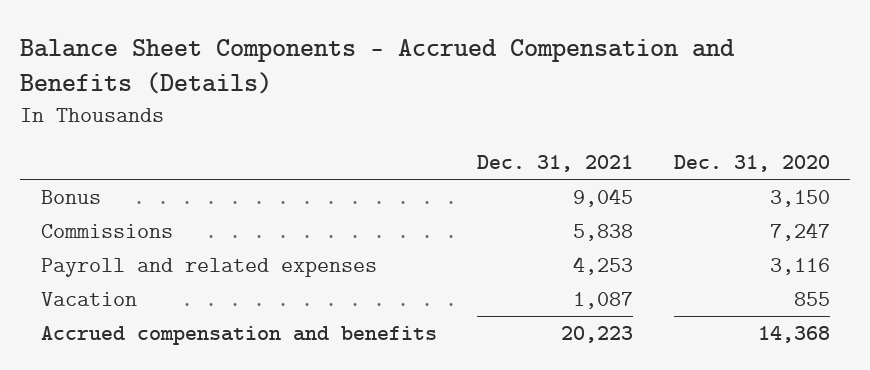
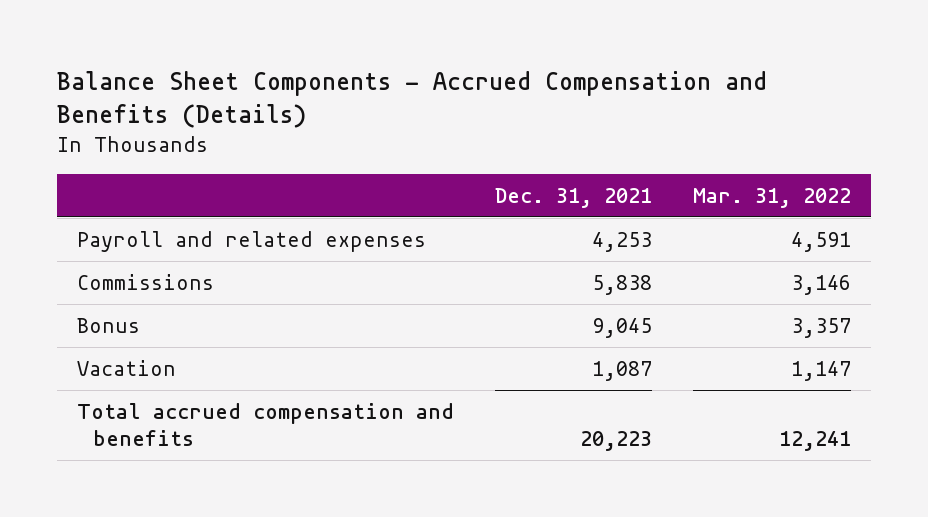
[673,155,830,173] Dec. 31, 2020 -> none
none -> [692,187,851,208] Mar. 31, 2022
[40,224,173,239] Commissions -> [76,273,214,290] Commissions
[40,190,101,205] Bonus -> [76,317,140,333] Bonus
[40,326,437,346] Accrued compensation and benefits -> [76,402,454,447] Total accrued compensation and benefits

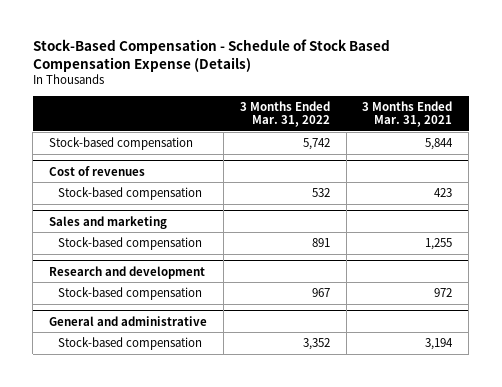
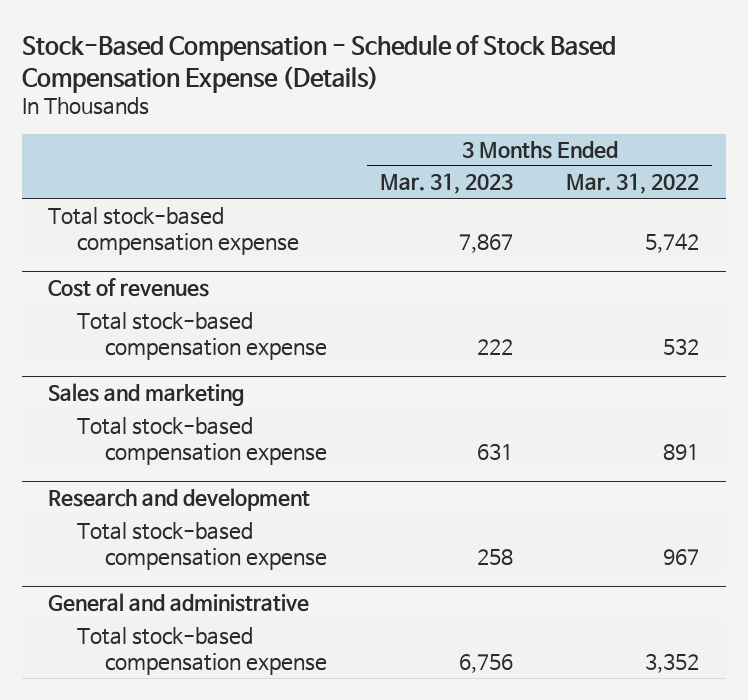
[362,100,453,128] 3 Months Ended Mar. 31, 2021 -> none
none -> [380,173,514,195] Mar. 31, 2023
[49,136,194,150] Stock-based compensation -> [48,206,299,256] Total stock-based compensation expense
[57,186,202,200] Stock-based compensation -> [76,311,328,361] Total stock-based compensation expense
[57,236,202,250] Stock-based compensation -> [76,416,328,466] Total stock-based compensation expense
[57,286,202,300] Stock-based compensation -> [76,521,328,571] Total stock-based compensation expense
[57,336,202,350] Stock-based compensation -> [76,626,328,676] Total stock-based compensation expense

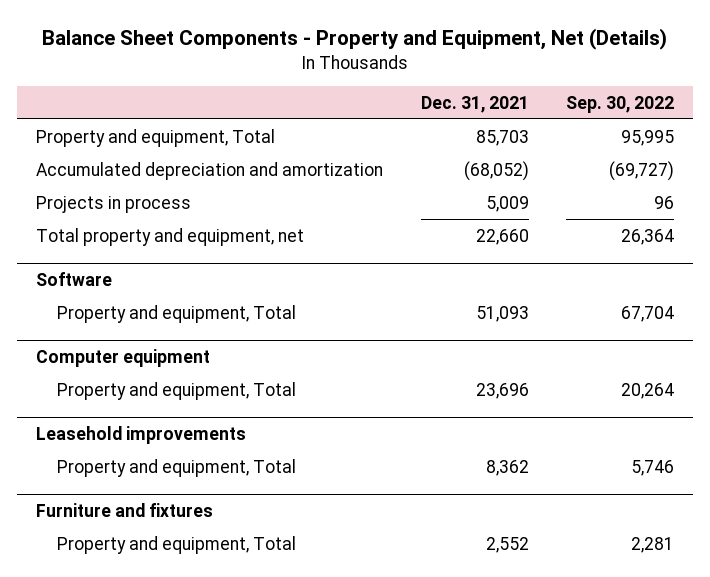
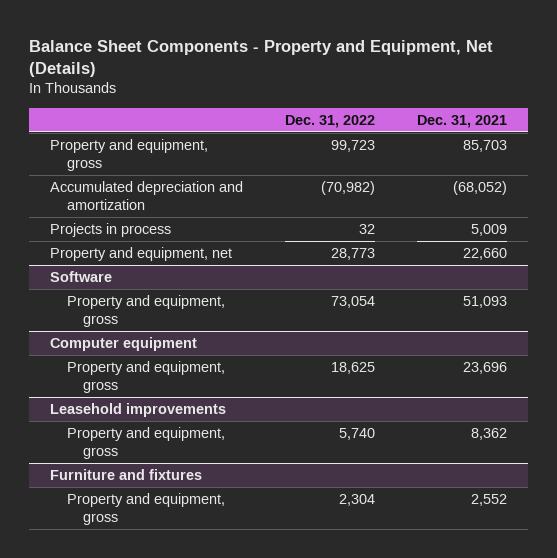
[565,95,674,113] Sep. 30, 2022 -> none
none -> [285,114,376,128] Dec. 31, 2022
[36,128,276,147] Property and equipment, Total -> [50,138,209,172] Property and equipment, gross
[36,227,305,246] Total property and equipment, net -> [50,246,233,261] Property and equipment, net
[57,304,297,323] Property and equipment, Total -> [66,294,225,328] Property and equipment, gross
[57,381,297,400] Property and equipment, Total -> [66,360,225,394] Property and equipment, gross
[57,458,297,477] Property and equipment, Total -> [66,426,225,460] Property and equipment, gross
[57,535,297,554] Property and equipment, Total -> [66,492,225,526] Property and equipment, gross

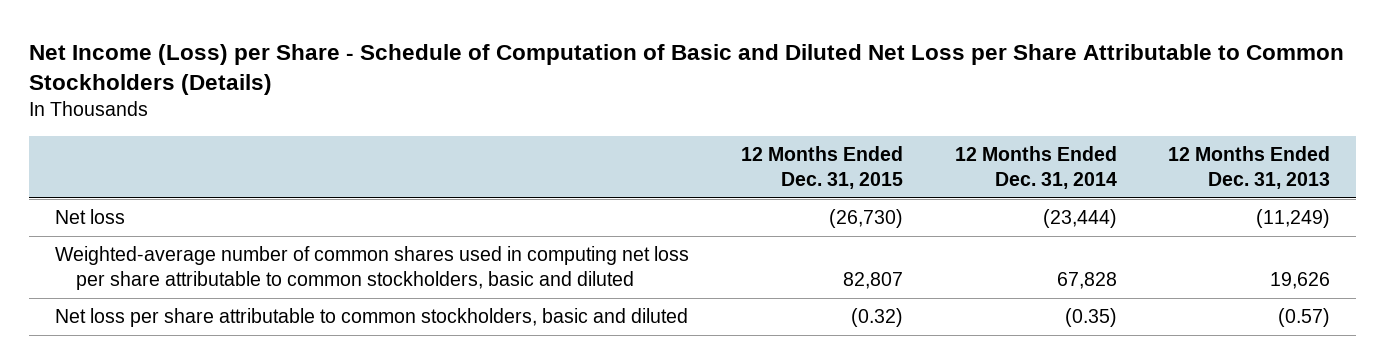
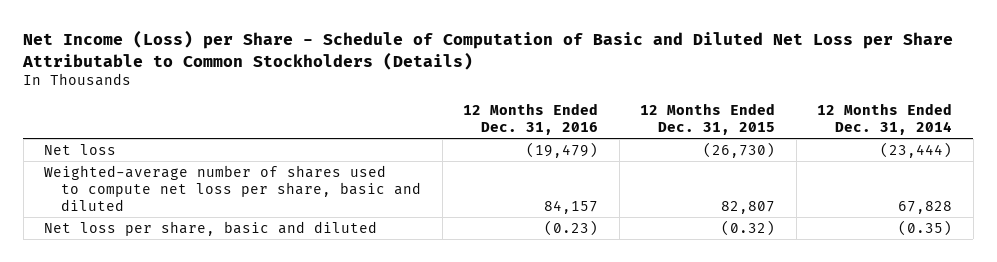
[1168,146,1331,189] 12 Months Ended Dec. 31, 2013 -> none
none -> [463,103,599,136] 12 Months Ended Dec. 31, 2016
[55,246,690,290] Weighted-average number of common shares used in computing net loss per share attributable to common stockholders, basic and diluted -> [44,164,422,211] Weighted-average number of shares used to compute net loss per share, basic and diluted
[55,308,689,328] Net loss per share attributable to common stockholders, basic and diluted -> [44,220,378,236] Net loss per share, basic and diluted

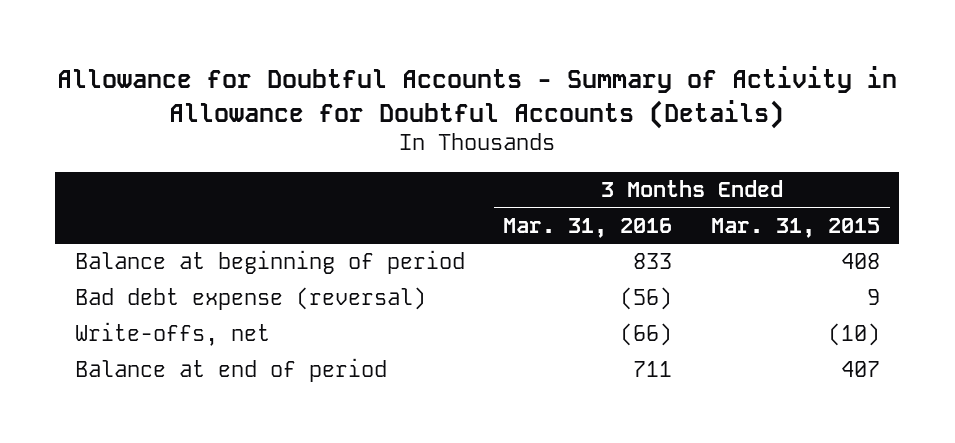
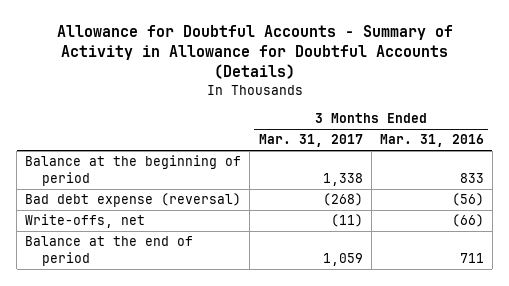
[710,217,880,238] Mar. 31, 2015 -> none
none -> [258,134,363,148] Mar. 31, 2017
[74,250,465,275] Balance at beginning of period -> [25,155,242,186] Balance at the beginning of period
[74,358,387,383] Balance at end of period -> [25,236,194,266] Balance at the end of period

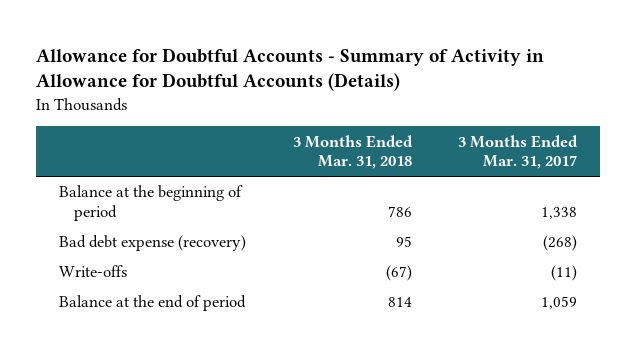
[379,134,484,148] Mar. 31, 2016 -> none
none -> [292,134,413,170] 3 Months Ended Mar. 31, 2018
[25,193,242,208] Bad debt expense (reversal) -> [59,235,247,252] Bad debt expense (recovery)
[25,214,146,229] Write-offs, net -> [59,265,128,278] Write-offs

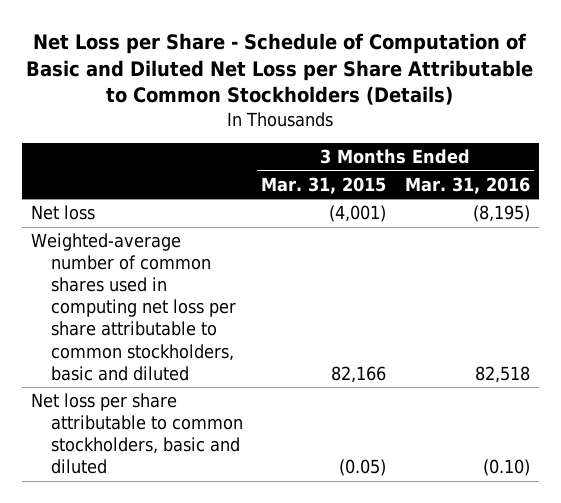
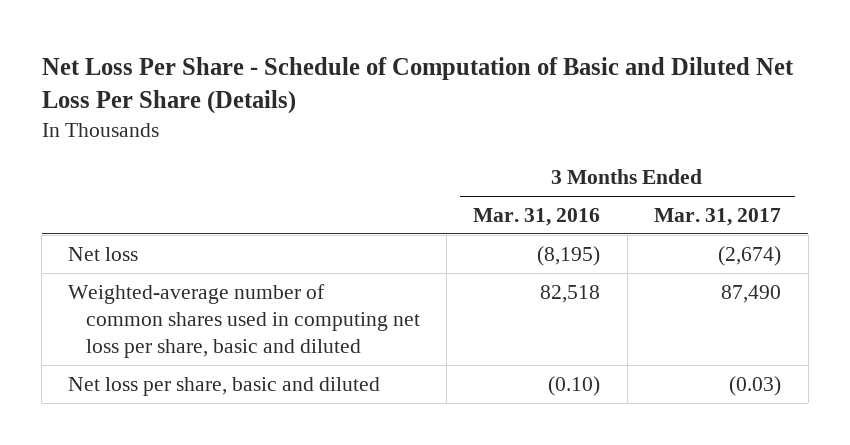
[26,32,534,106] Net Loss per Share - Schedule of Computation of Basic and Diluted Net Loss per Share Attributable to Common Stockholders (Details) -> [41,56,794,115] Net Loss Per Share - Schedule of Computation of Basic and Diluted Net Loss Per Share (Details)
[261,177,387,195] Mar. 31, 2015 -> none
none -> [654,208,782,227] Mar. 31, 2017
[30,233,236,381] Weighted-average number of common shares used in computing net loss per share attributable to common stockholders, basic and diluted -> [68,283,420,358] Weighted-average number of common shares used in computing net loss per share, basic and diluted
[30,393,243,475] Net loss per share attributable to common stockholders, basic and diluted -> [68,376,381,396] Net loss per share, basic and diluted

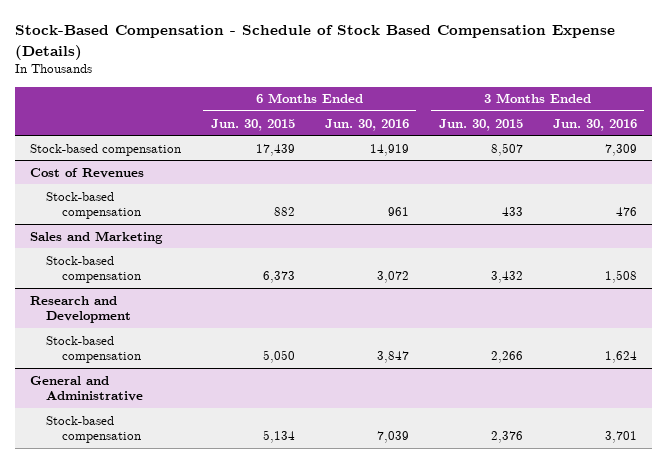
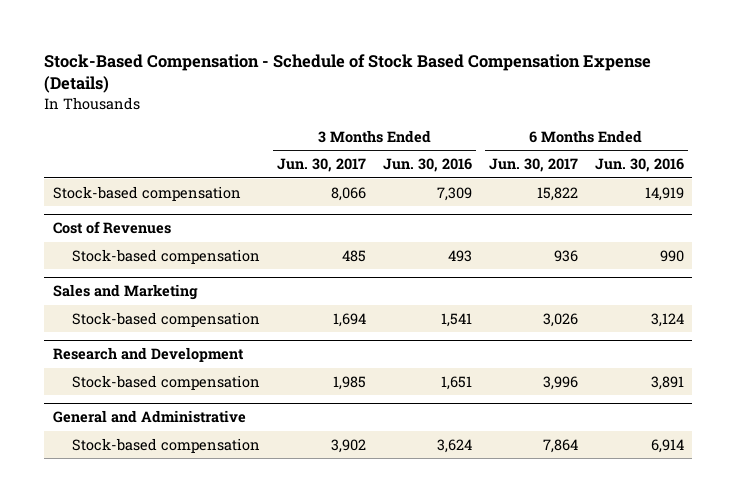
[210,118,295,131] Jun. 30, 2015 -> none
[438,118,523,131] Jun. 30, 2015 -> none
none -> [277,158,367,173] Jun. 30, 2017
none -> [489,158,579,173] Jun. 30, 2017
[387,206,409,216] 961 -> [659,249,684,262] 990
[615,206,637,216] 476 -> [448,249,473,262] 493
[376,270,409,283] 3,072 -> [650,312,684,327] 3,124
[604,269,637,283] 1,508 -> [441,312,473,327] 1,541
[376,350,409,363] 3,847 -> [650,375,684,390] 3,891
[604,350,637,363] 1,624 -> [441,375,473,390] 1,651
[376,430,409,443] 7,039 -> [650,438,684,453] 6,914
[604,430,637,443] 3,701 -> [437,438,473,453] 3,624

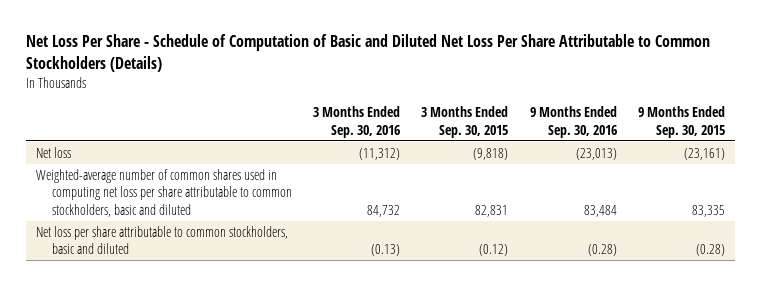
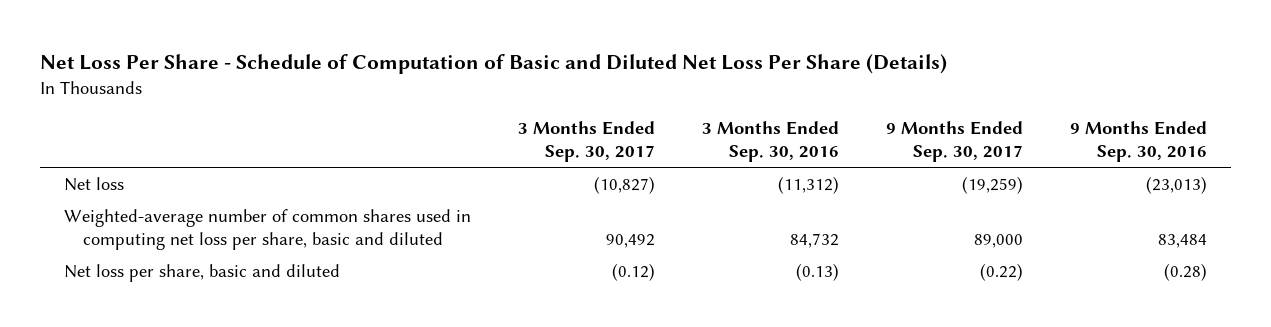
[25,34,710,72] Net Loss Per Share - Schedule of Computation of Basic and Diluted Net Loss Per Share Attributable to Common Stockholders (Details) -> [40,54,948,75] Net Loss Per Share - Schedule of Computation of Basic and Diluted Net Loss Per Share (Details)
[421,106,509,138] 3 Months Ended Sep. 30, 2015 -> none
[637,106,725,138] 9 Months Ended Sep. 30, 2015 -> none
none -> [518,121,656,163] 3 Months Ended Sep. 30, 2017
none -> [886,121,1024,163] 9 Months Ended Sep. 30, 2017
[36,168,293,217] Weighted-average number of common shares used in computing net loss per share attributable to common stockholders, basic and diluted -> [63,209,471,250] Weighted-average number of common shares used in computing net loss per share, basic and diluted
[36,225,289,255] Net loss per share attributable to common stockholders, basic and diluted -> [63,264,340,283] Net loss per share, basic and diluted

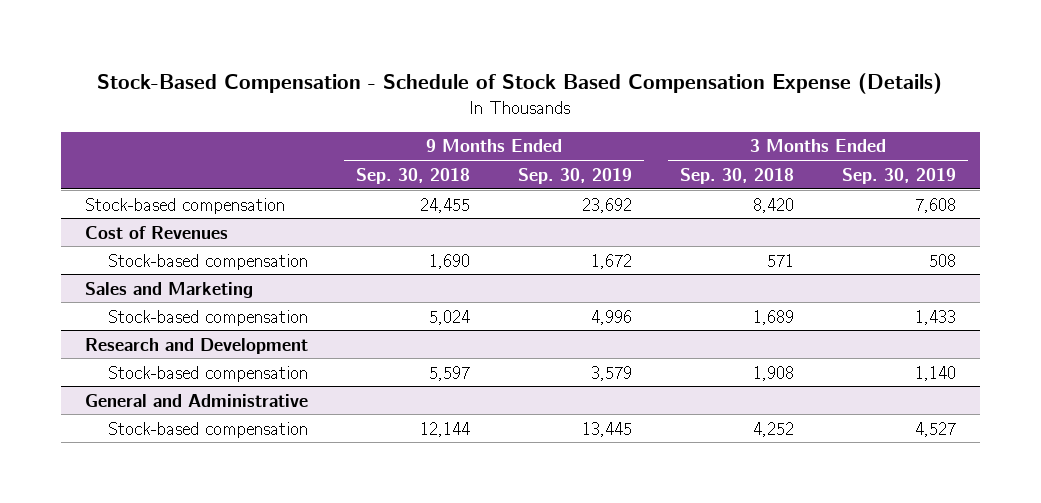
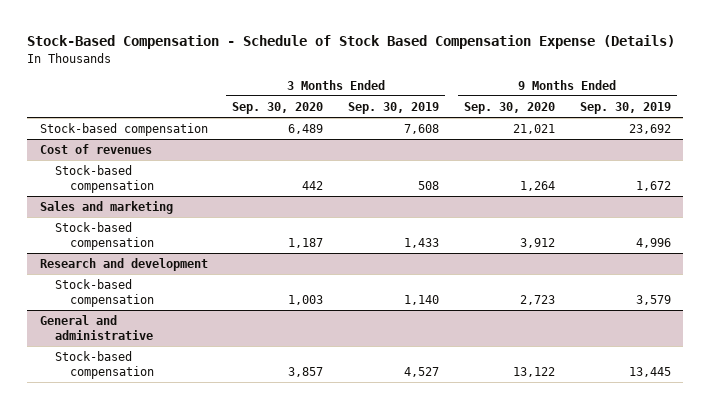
[355,167,470,184] Sep. 30, 2018 -> none
[679,167,794,184] Sep. 30, 2018 -> none
none -> [232,101,324,114] Sep. 30, 2020
none -> [463,101,555,114] Sep. 30, 2020
[84,225,228,239] Cost of Revenues -> [39,144,152,155] Cost of revenues
[84,281,253,298] Sales and Marketing -> [39,201,173,215] Sales and marketing
[84,337,308,354] Research and Development -> [39,258,208,272] Research and development
[84,393,308,407] General and Administrative -> [39,315,153,341] General and administrative

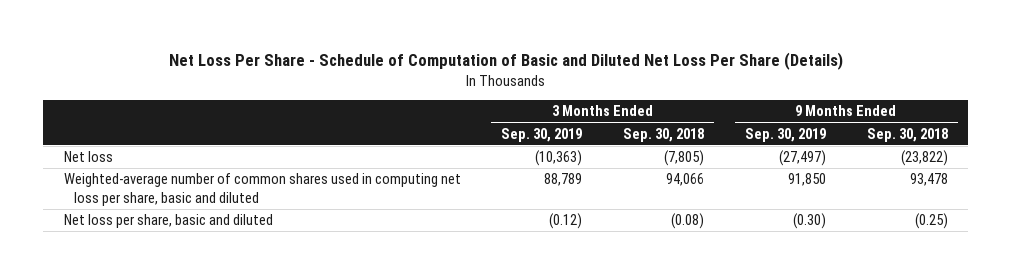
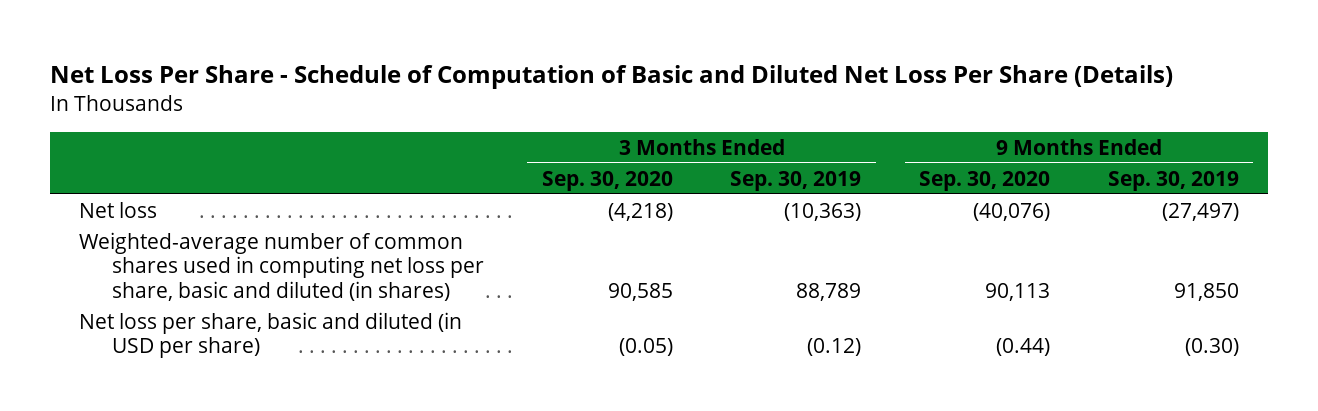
[623,127,705,142] Sep. 30, 2018 -> none
[866,127,948,142] Sep. 30, 2018 -> none
none -> [541,170,673,191] Sep. 30, 2020
none -> [919,170,1051,191] Sep. 30, 2020
[63,173,461,206] Weighted-average number of common shares used in computing net loss per share, basic and diluted -> [79,231,484,301] Weighted-average number of common shares used in computing net loss per share, basic and diluted (in shares)
[63,214,273,229] Net loss per share, basic and diluted -> [79,311,463,359] Net loss per share, basic and diluted (in USD per share)

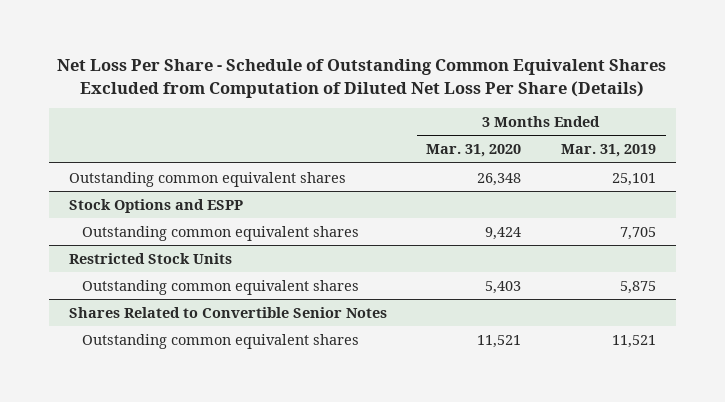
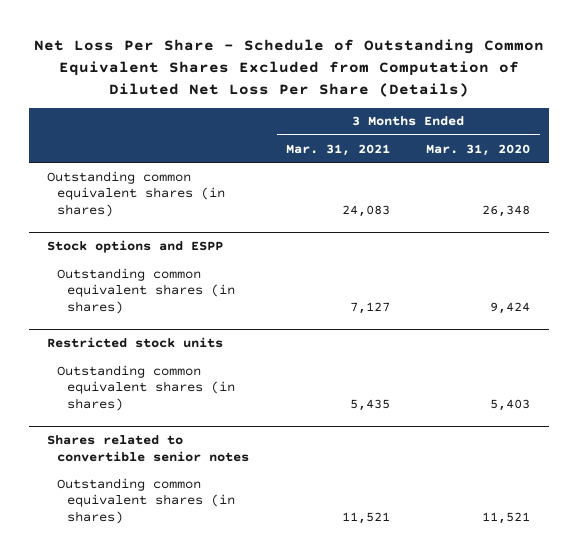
[560,144,656,158] Mar. 31, 2019 -> none
none -> [285,143,390,156] Mar. 31, 2021
[68,171,346,187] Outstanding common equivalent shares -> [46,170,226,218] Outstanding common equivalent shares (in shares)
[68,198,243,213] Stock Options and ESPP -> [46,240,223,254] Stock options and ESPP
[82,225,360,241] Outstanding common equivalent shares -> [57,267,236,315] Outstanding common equivalent shares (in shares)
[68,252,232,264] Restricted Stock Units -> [46,337,223,349] Restricted stock units
[82,279,360,295] Outstanding common equivalent shares -> [57,364,236,412] Outstanding common equivalent shares (in shares)
[68,306,387,318] Shares Related to Convertible Senior Notes -> [46,435,250,462] Shares related to convertible senior notes
[82,333,360,349] Outstanding common equivalent shares -> [57,477,236,525] Outstanding common equivalent shares (in shares)

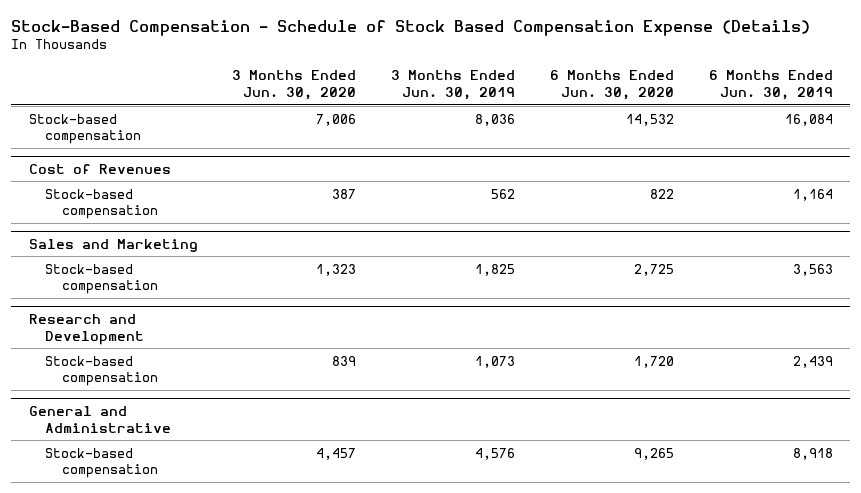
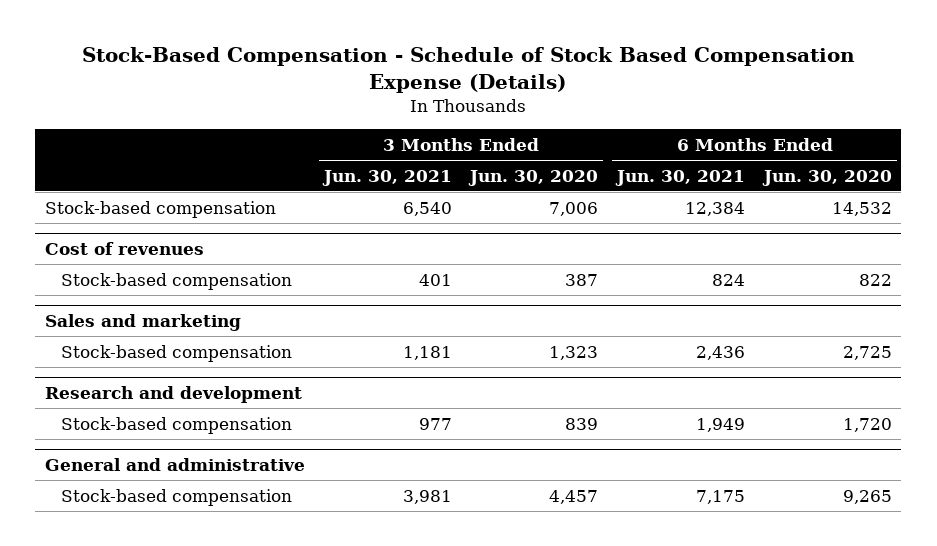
[391,70,516,100] 3 Months Ended Jun. 30, 2019 -> none
[708,70,833,100] 6 Months Ended Jun. 30, 2019 -> none
none -> [321,169,452,186] Jun. 30, 2021
none -> [615,169,746,186] Jun. 30, 2021
[28,163,171,174] Cost of Revenues -> [44,241,204,255] Cost of revenues
[28,238,198,252] Sales and Marketing -> [44,313,241,331] Sales and marketing
[28,313,145,345] Research and Development -> [44,385,302,403] Research and development
[28,405,172,433] General and Administrative -> [44,457,305,471] General and administrative

